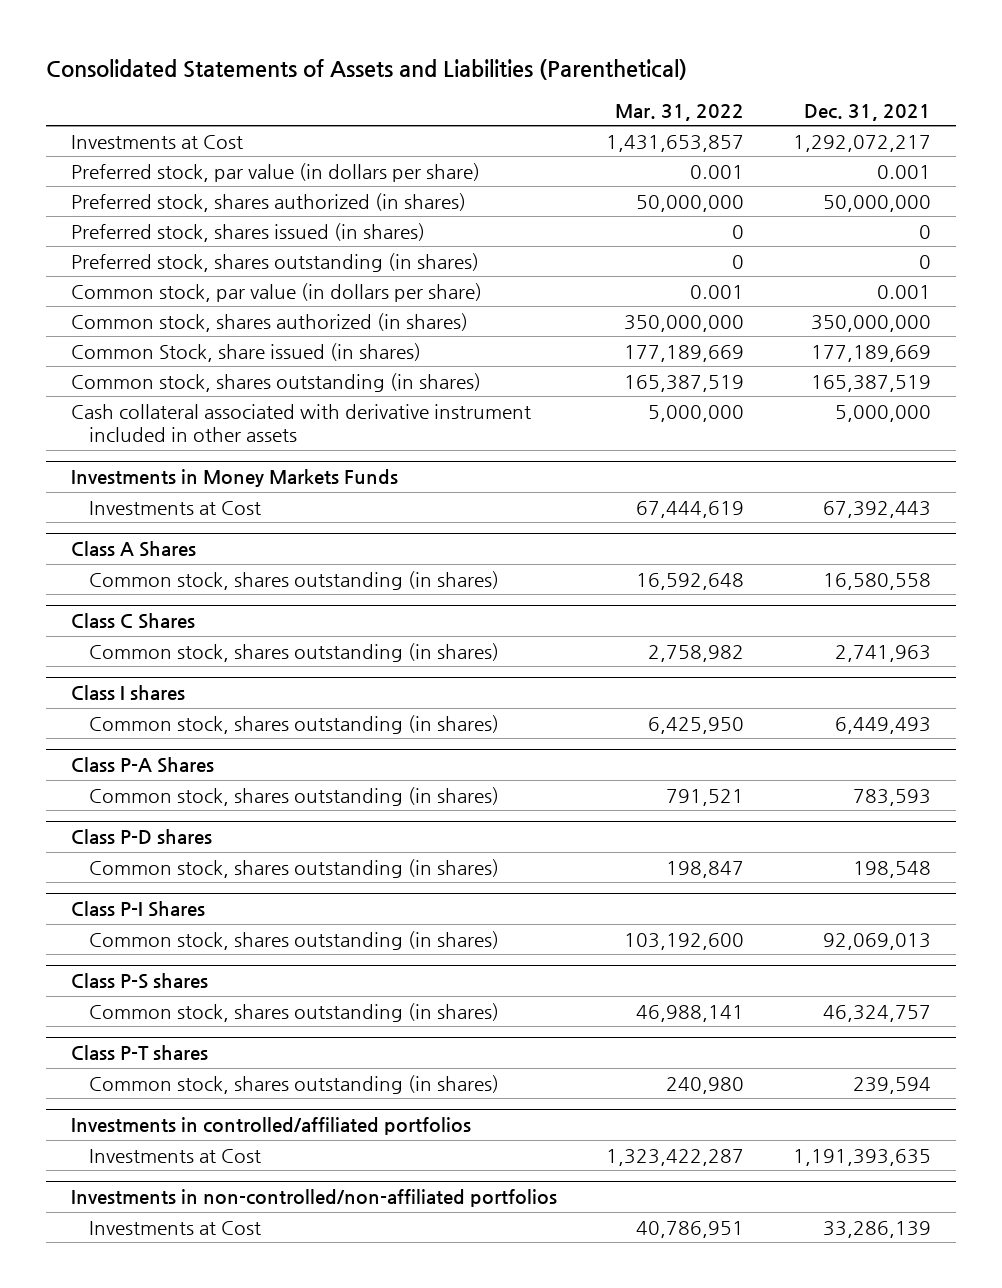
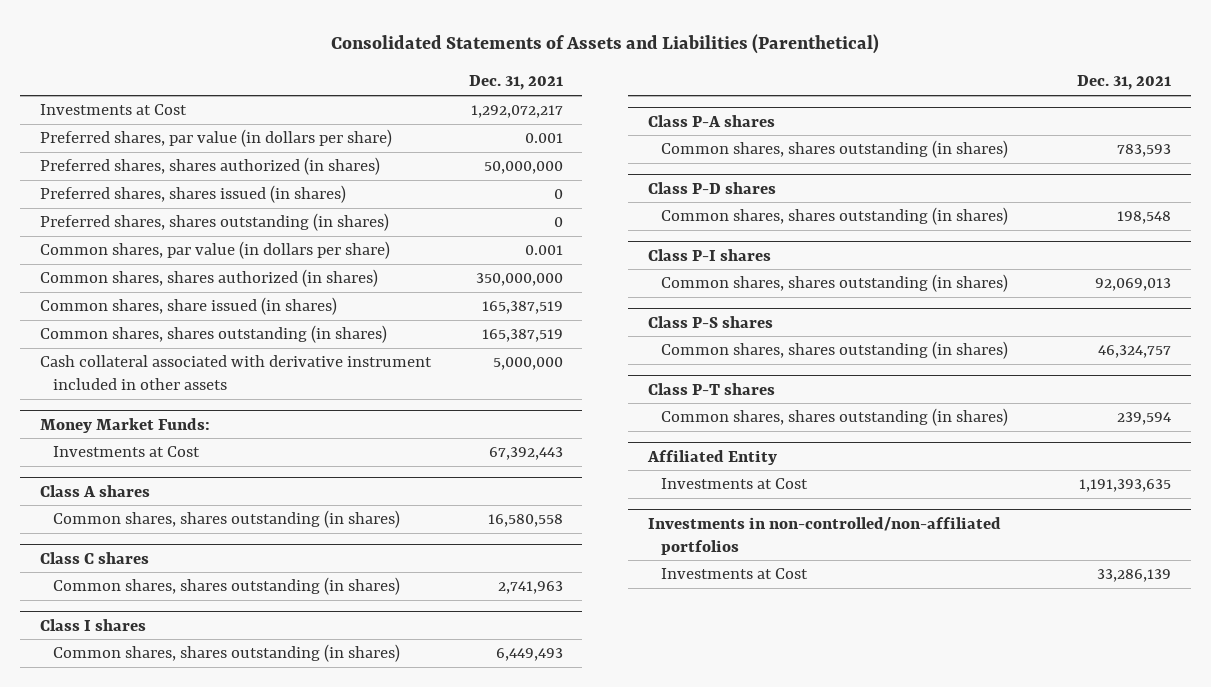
[615,104,745,122] Mar. 31, 2022 -> none
[70,162,480,182] Preferred stock, par value (in dollars per share) -> [39,129,392,148] Preferred shares, par value (in dollars per share)
[70,192,466,212] Preferred stock, shares authorized (in shares) -> [39,157,380,176] Preferred shares, shares authorized (in shares)
[70,222,425,242] Preferred stock, shares issued (in shares) -> [39,185,346,204] Preferred shares, shares issued (in shares)
[70,252,479,272] Preferred stock, shares outstanding (in shares) -> [39,213,389,232] Preferred shares, shares outstanding (in shares)
[70,282,482,302] Common stock, par value (in dollars per share) -> [39,241,390,260] Common shares, par value (in dollars per share)
[70,312,468,332] Common stock, shares authorized (in shares) -> [39,269,378,288] Common shares, shares authorized (in shares)
[70,342,421,362] Common Stock, share issued (in shares) -> [39,297,337,316] Common shares, share issued (in shares)
[811,344,932,362] 177,189,669 -> [482,301,564,315] 165,387,519
[70,372,481,392] Common stock, shares outstanding (in shares) -> [39,325,387,344] Common shares, shares outstanding (in shares)
[70,469,398,488] Investments in Money Markets Funds -> [39,417,210,433] Money Market Funds:
[70,541,196,558] Class A Shares -> [39,484,150,497] Class A shares
[88,570,499,590] Common stock, shares outstanding (in shares) -> [52,510,400,529] Common shares, shares outstanding (in shares)
[70,613,195,630] Class C Shares -> [39,551,149,564] Class C shares
[88,642,499,662] Common stock, shares outstanding (in shares) -> [52,577,400,596] Common shares, shares outstanding (in shares)
[88,714,499,734] Common stock, shares outstanding (in shares) -> [52,644,400,663] Common shares, shares outstanding (in shares)
[70,757,214,774] Class P-A Shares -> [647,114,775,127] Class P-A shares
[88,786,499,806] Common stock, shares outstanding (in shares) -> [660,140,1008,159] Common shares, shares outstanding (in shares)
[88,858,499,878] Common stock, shares outstanding (in shares) -> [660,207,1008,226] Common shares, shares outstanding (in shares)
[70,901,205,918] Class P-I Shares -> [647,248,771,261] Class P-I shares
[88,930,499,950] Common stock, shares outstanding (in shares) -> [660,274,1008,293] Common shares, shares outstanding (in shares)
[88,1002,499,1022] Common stock, shares outstanding (in shares) -> [660,341,1008,360] Common shares, shares outstanding (in shares)
[88,1074,499,1094] Common stock, shares outstanding (in shares) -> [660,408,1008,427] Common shares, shares outstanding (in shares)
[70,1117,471,1136] Investments in controlled/affiliated portfolios -> [646,449,777,465] Affiliated Entity

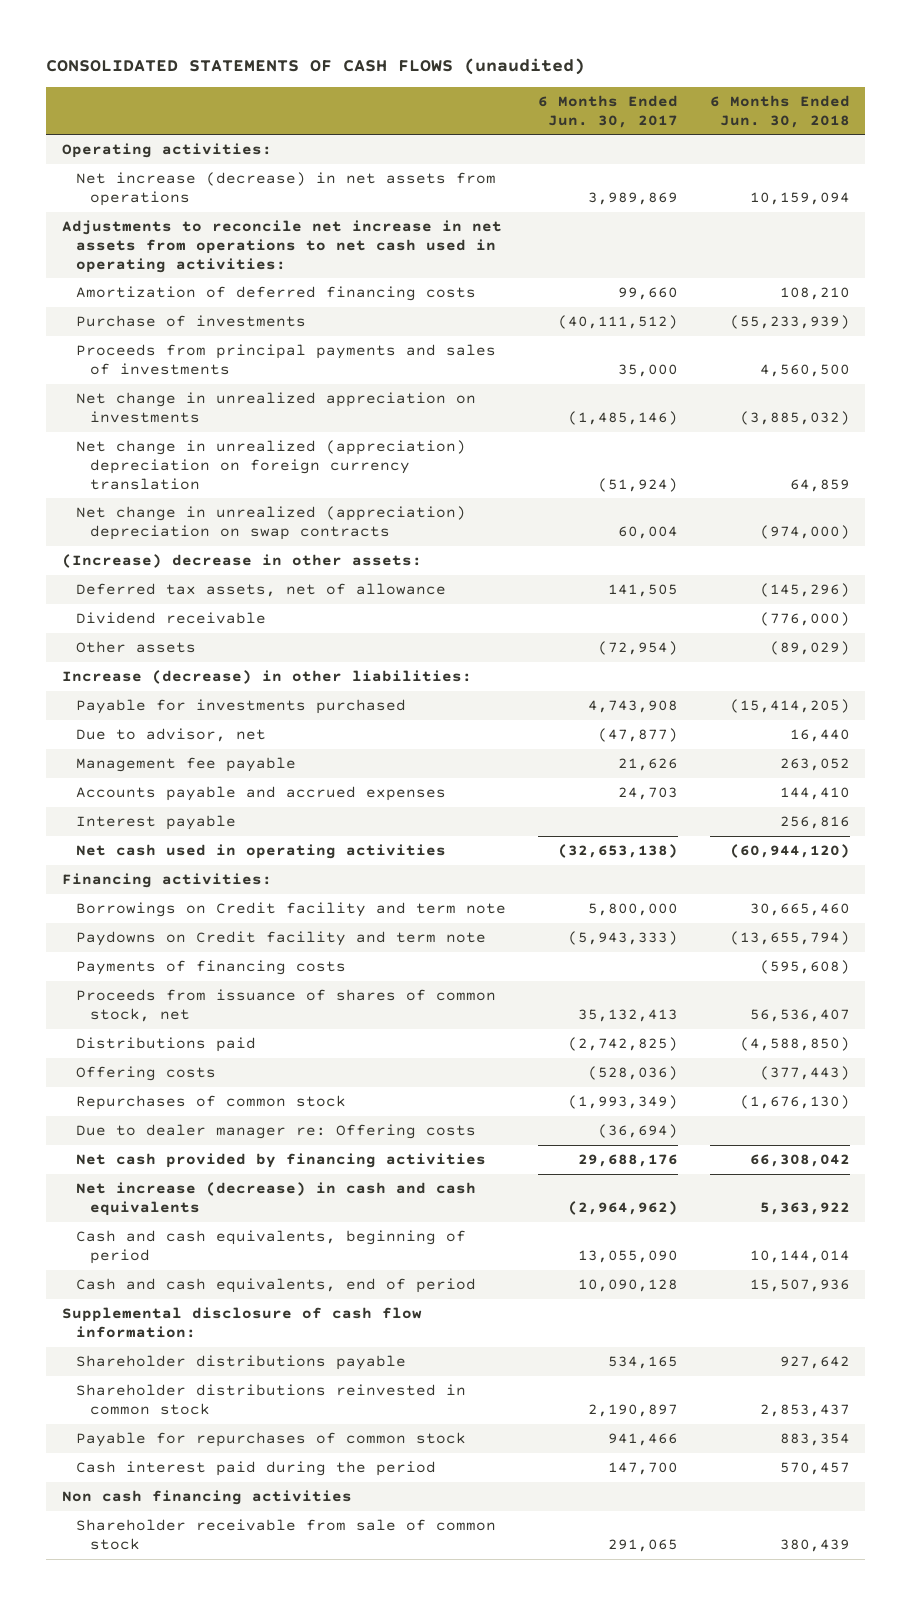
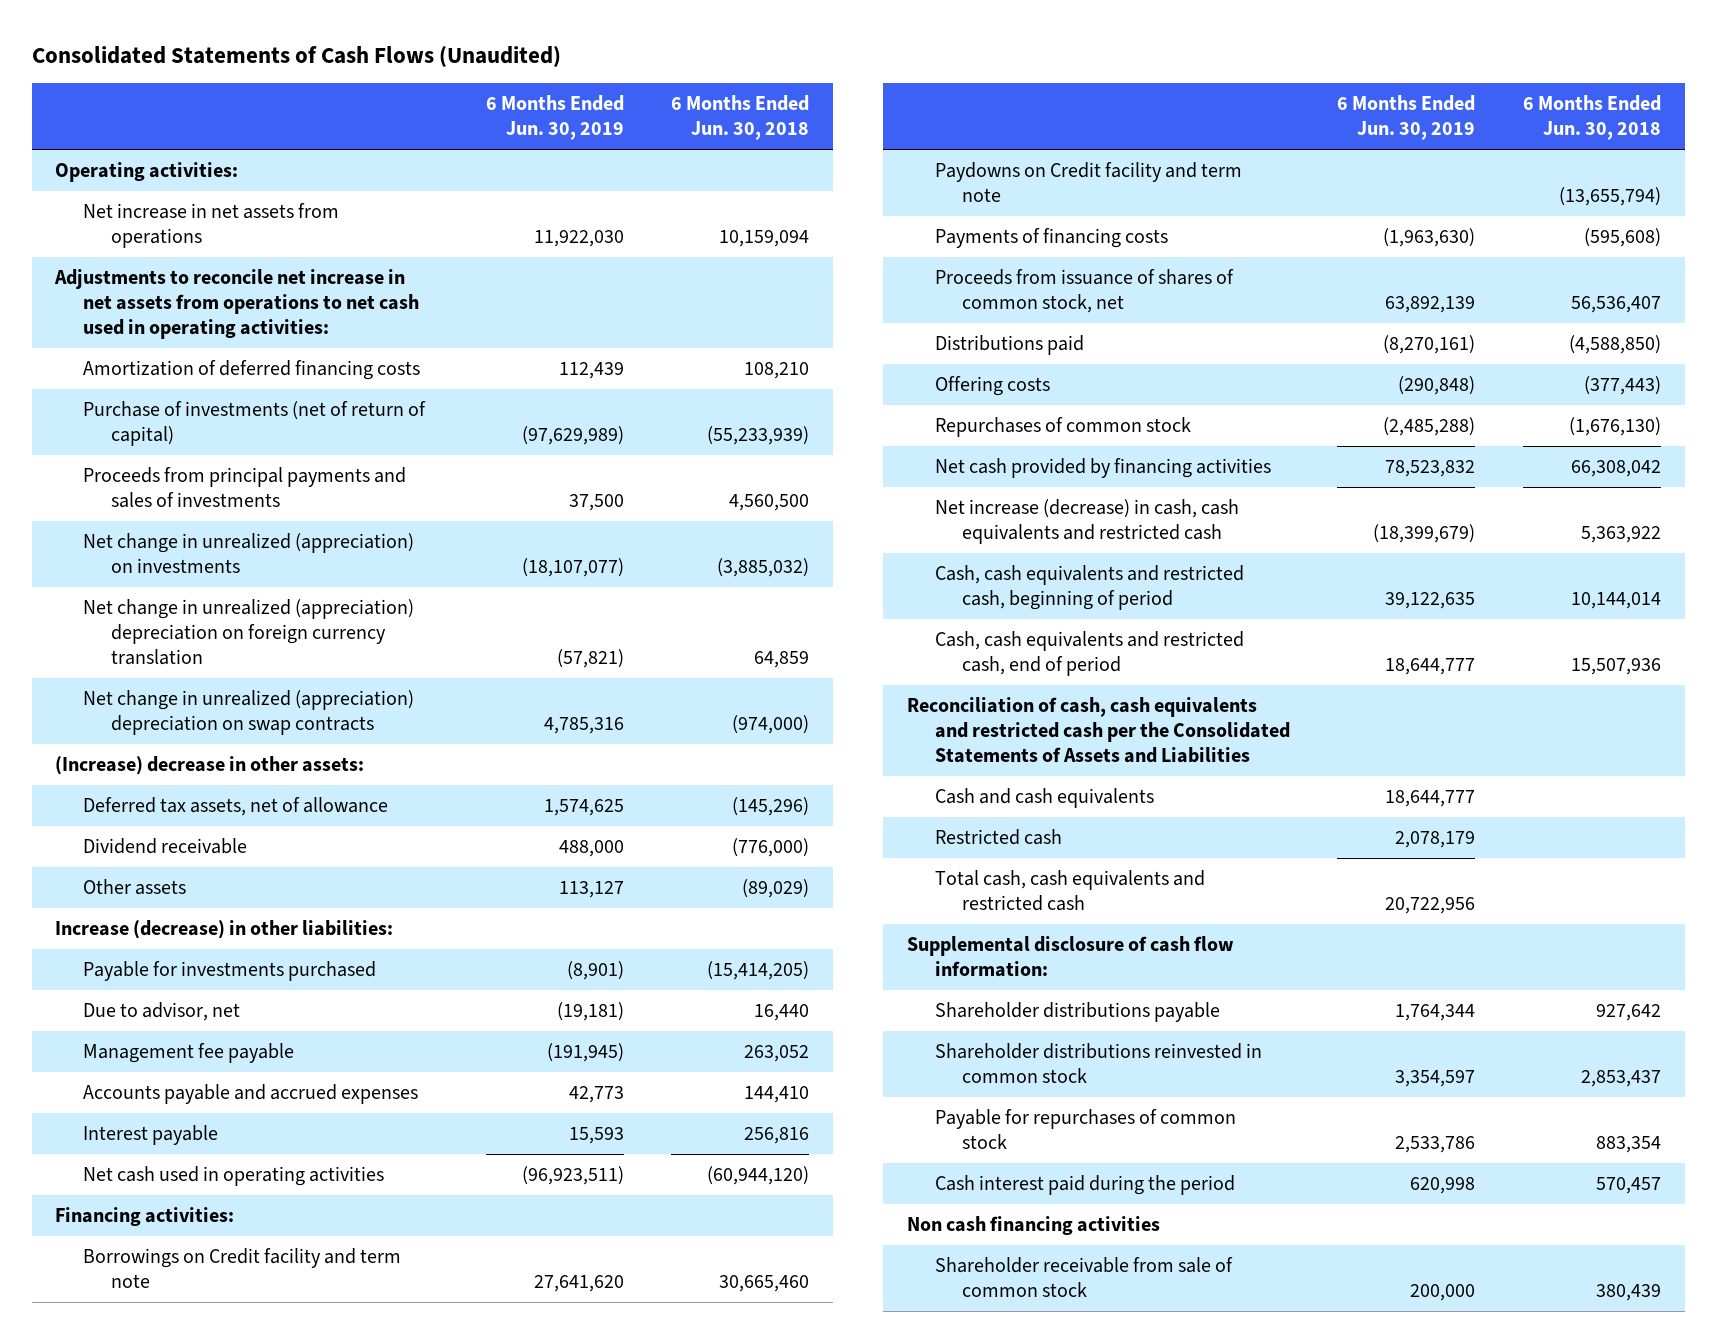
[46,57,586,75] CONSOLIDATED STATEMENTS OF CASH FLOWS (unaudited) -> [31,45,561,68] Consolidated Statements of Cash Flows (Unaudited)
[537,94,678,128] 6 Months Ended Jun. 30, 2017 -> none
none -> [485,95,624,141] 6 Months Ended Jun. 30, 2019
[76,172,497,206] Net increase (decrease) in net assets from operations -> [82,203,339,249] Net increase in net assets from operations
[76,315,307,328] Purchase of investments -> [82,401,426,447] Purchase of investments (net of return of capital)
[76,392,477,423] Net change in unrealized appreciation on investments -> [82,533,414,574] Net change in unrealized (appreciation) on investments
[76,1124,477,1140] Due to dealer manager re: Offering costs -> none
[76,1182,477,1216] Net increase (decrease) in cash and cash equivalents -> [934,499,1239,545] Net increase (decrease) in cash, cash equivalents and restricted cash
[76,1230,467,1264] Cash and cash equivalents, beginning of period -> [934,565,1244,611] Cash, cash equivalents and restricted cash, beginning of period
[76,1278,477,1294] Cash and cash equivalents, end of period -> [934,631,1244,677] Cash, cash equivalents and restricted cash, end of period
none -> [907,697,1290,763] Reconciliation of cash, cash equivalents and restricted cash per the Consolidated Statements of Assets and Liabilities
none -> [934,788,1154,809] Cash and cash equivalents
none -> [934,829,1062,846] Restricted cash
none -> [934,870,1205,912] Total cash, cash equivalents and restricted cash

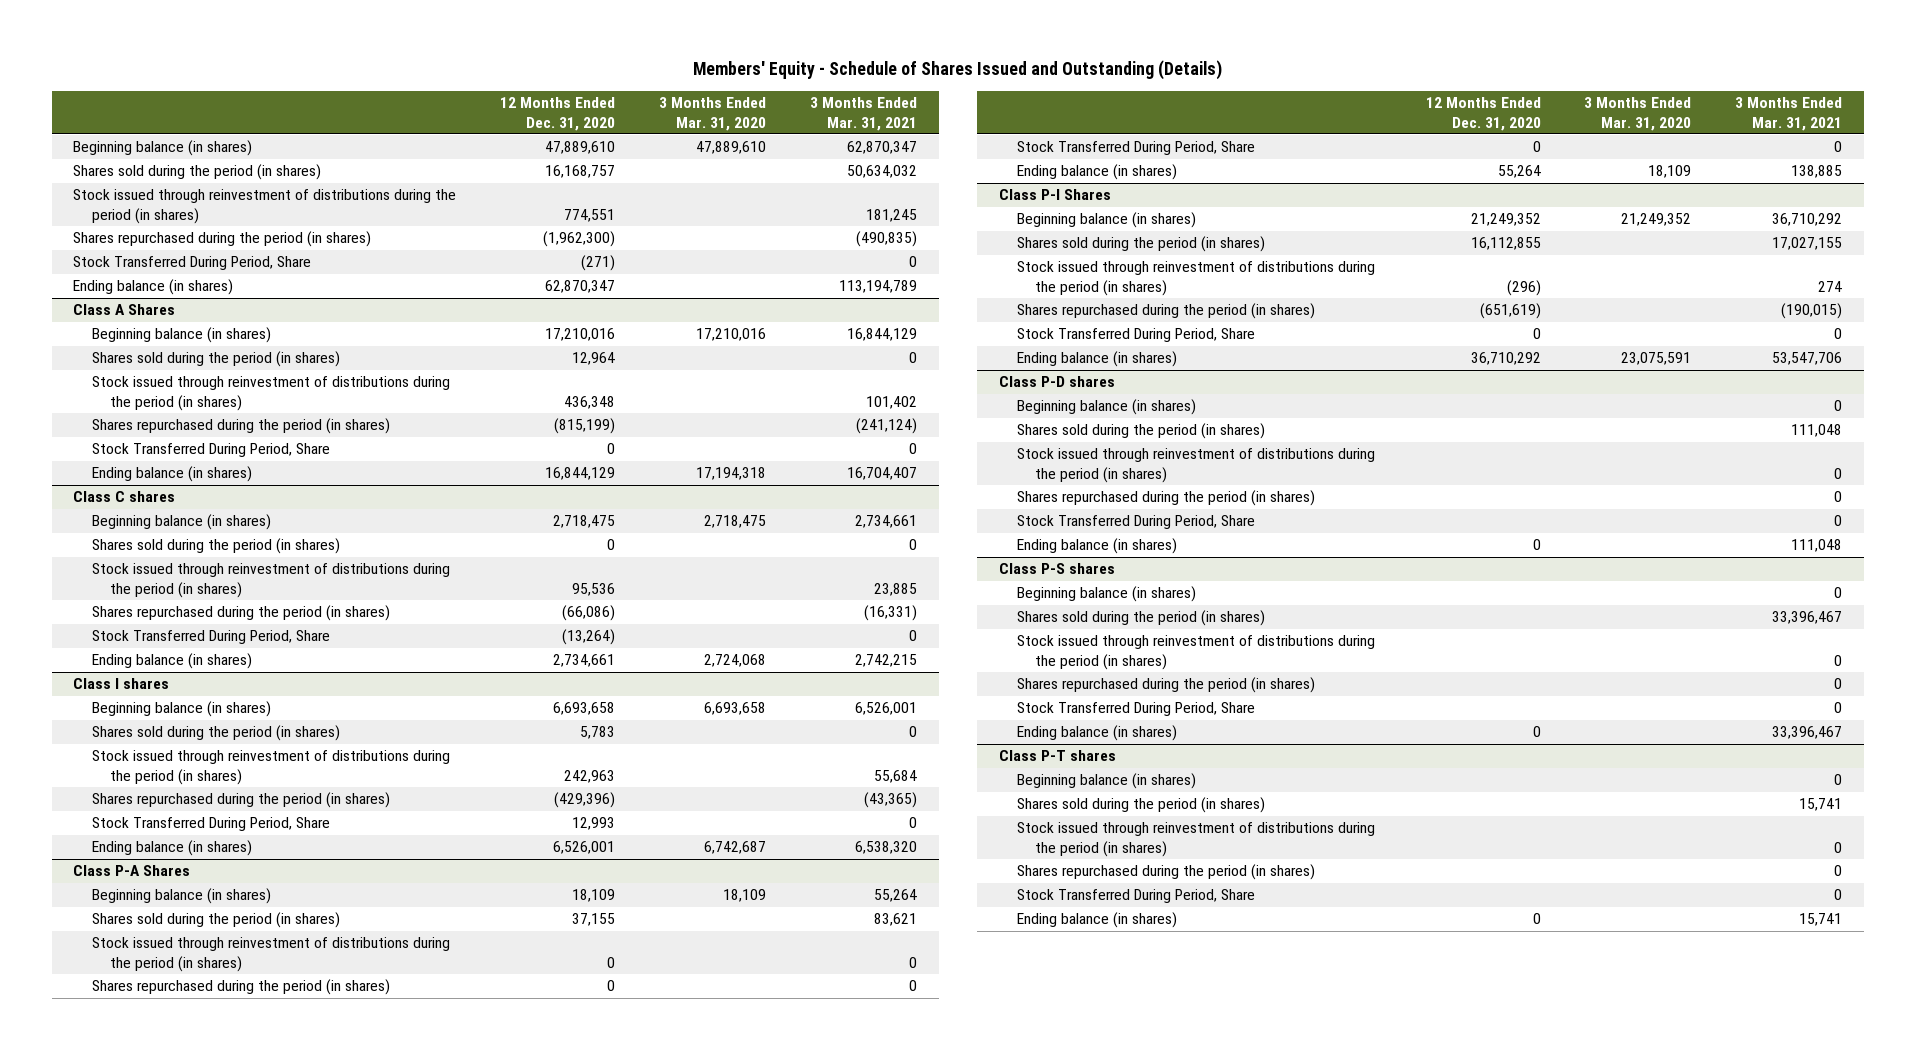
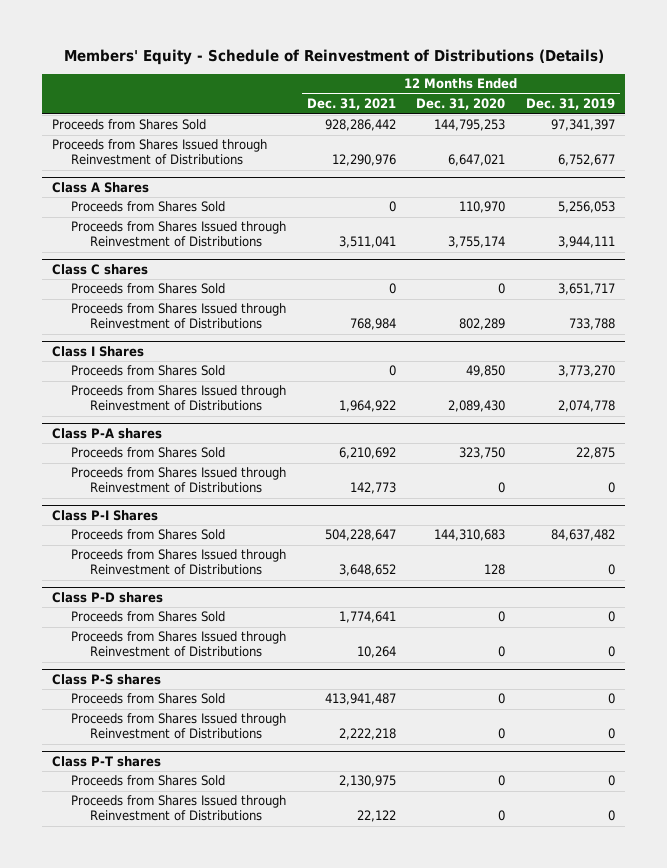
[692,60,1222,81] Members' Equity - Schedule of Shares Issued and Outstanding (Details) -> [63,49,604,66] Members' Equity - Schedule of Reinvestment of Distributions (Details)
[658,97,766,131] 3 Months Ended Mar. 31, 2020 -> none
[809,97,917,131] 3 Months Ended Mar. 31, 2021 -> none
none -> [306,98,396,111] Dec. 31, 2021
none -> [525,98,615,111] Dec. 31, 2019
[73,140,253,157] Beginning balance (in shares) -> none
[73,164,322,181] Shares sold during the period (in shares) -> none
[73,189,457,224] Stock issued through reinvestment of distributions during the period (in shares) -> none
[73,231,372,248] Shares repurchased during the period (in shares) -> none
[73,256,312,271] Stock Transferred During Period, Share -> none
[73,279,234,296] Ending balance (in shares) -> none
none -> [52,119,207,131] Proceeds from Shares Sold
none -> [52,139,268,166] Proceeds from Shares Issued through Reinvestment of Distributions
[91,327,271,344] Beginning balance (in shares) -> none
[91,351,340,368] Shares sold during the period (in shares) -> none
[91,376,450,411] Stock issued through reinvestment of distributions during the period (in shares) -> none
[91,418,390,435] Shares repurchased during the period (in shares) -> none
[91,443,330,458] Stock Transferred During Period, Share -> none
[91,466,252,483] Ending balance (in shares) -> none
none -> [71,201,226,213] Proceeds from Shares Sold
none -> [71,221,287,248] Proceeds from Shares Issued through Reinvestment of Distributions
[91,514,271,531] Beginning balance (in shares) -> none
[91,538,340,555] Shares sold during the period (in shares) -> none
[91,563,450,598] Stock issued through reinvestment of distributions during the period (in shares) -> none
[91,605,390,622] Shares repurchased during the period (in shares) -> none
[91,630,330,645] Stock Transferred During Period, Share -> none
[91,653,252,670] Ending balance (in shares) -> none
[91,701,271,718] Beginning balance (in shares) -> none
[91,725,340,742] Shares sold during the period (in shares) -> none
[91,750,450,785] Stock issued through reinvestment of distributions during the period (in shares) -> none
[91,792,390,809] Shares repurchased during the period (in shares) -> none
[91,817,330,832] Stock Transferred During Period, Share -> none
[91,840,252,857] Ending balance (in shares) -> none
[91,888,271,905] Beginning balance (in shares) -> none
[91,912,340,929] Shares sold during the period (in shares) -> none
[91,937,450,972] Stock issued through reinvestment of distributions during the period (in shares) -> none
[91,979,390,996] Shares repurchased during the period (in shares) -> none
[1016,141,1255,156] Stock Transferred During Period, Share -> none
[1016,164,1177,181] Ending balance (in shares) -> none
none -> [71,283,226,295] Proceeds from Shares Sold
none -> [71,303,287,330] Proceeds from Shares Issued through Reinvestment of Distributions
[73,678,170,690] Class I shares -> [52,345,145,357] Class I Shares
none -> [71,365,226,377] Proceeds from Shares Sold
none -> [71,385,287,412] Proceeds from Shares Issued through Reinvestment of Distributions
[73,865,191,877] Class P-A Shares -> [52,427,163,439] Class P-A shares
none -> [71,447,226,459] Proceeds from Shares Sold
none -> [71,467,287,494] Proceeds from Shares Issued through Reinvestment of Distributions
[1016,212,1196,229] Beginning balance (in shares) -> none
[1016,236,1265,253] Shares sold during the period (in shares) -> none
[1016,261,1375,296] Stock issued through reinvestment of distributions during the period (in shares) -> none
[1016,303,1315,320] Shares repurchased during the period (in shares) -> none
[1016,328,1255,343] Stock Transferred During Period, Share -> none
[1016,351,1177,368] Ending balance (in shares) -> none
none -> [71,529,226,541] Proceeds from Shares Sold
none -> [71,549,287,576] Proceeds from Shares Issued through Reinvestment of Distributions
[1016,399,1196,416] Beginning balance (in shares) -> none
[1016,423,1265,440] Shares sold during the period (in shares) -> none
[1016,448,1375,483] Stock issued through reinvestment of distributions during the period (in shares) -> none
[1016,490,1315,507] Shares repurchased during the period (in shares) -> none
[1016,515,1255,530] Stock Transferred During Period, Share -> none
[1016,538,1177,555] Ending balance (in shares) -> none
none -> [71,611,226,623] Proceeds from Shares Sold
none -> [71,631,287,658] Proceeds from Shares Issued through Reinvestment of Distributions
[1016,586,1196,603] Beginning balance (in shares) -> none
[1016,610,1265,627] Shares sold during the period (in shares) -> none
[1016,635,1375,670] Stock issued through reinvestment of distributions during the period (in shares) -> none
[1016,677,1315,694] Shares repurchased during the period (in shares) -> none
[1016,702,1255,717] Stock Transferred During Period, Share -> none
[1016,725,1177,742] Ending balance (in shares) -> none
none -> [71,693,226,705] Proceeds from Shares Sold
none -> [71,713,287,740] Proceeds from Shares Issued through Reinvestment of Distributions
[1016,773,1196,790] Beginning balance (in shares) -> none
[1016,797,1265,814] Shares sold during the period (in shares) -> none
[1016,822,1375,857] Stock issued through reinvestment of distributions during the period (in shares) -> none
[1016,864,1315,881] Shares repurchased during the period (in shares) -> none
[1016,889,1255,904] Stock Transferred During Period, Share -> none
[1016,912,1177,929] Ending balance (in shares) -> none
none -> [71,775,226,787] Proceeds from Shares Sold
none -> [71,795,287,822] Proceeds from Shares Issued through Reinvestment of Distributions

